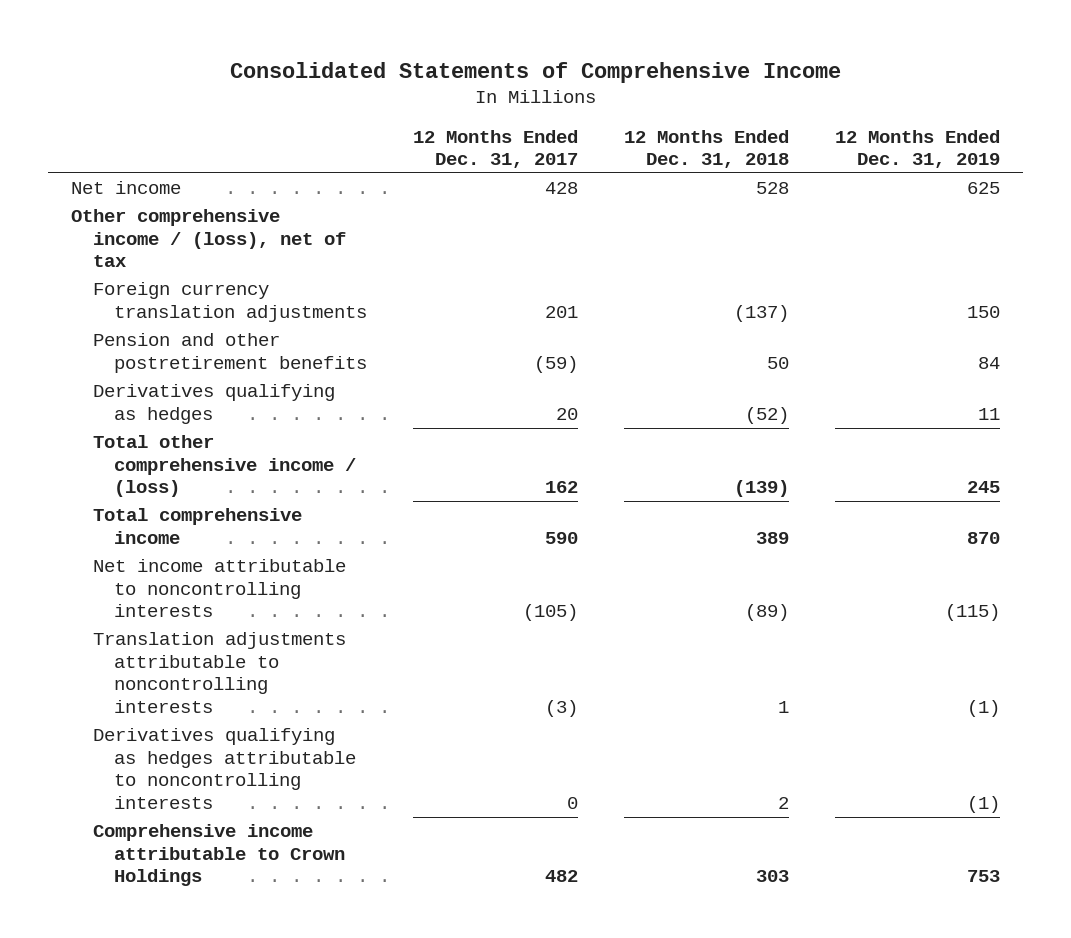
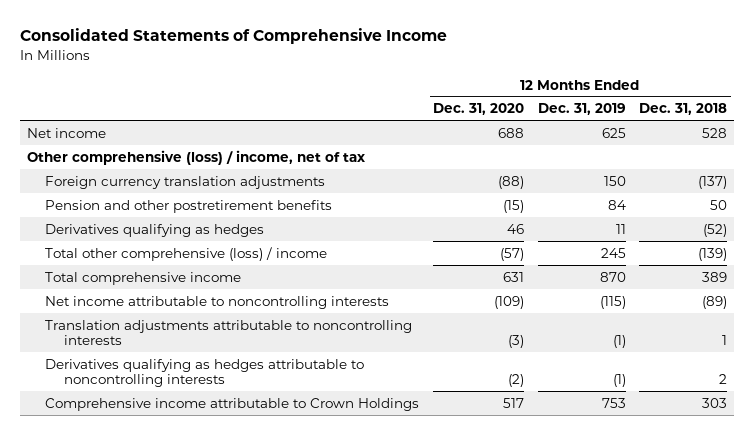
[412,129,578,169] 12 Months Ended Dec. 31, 2017 -> none
none -> [432,103,524,116] Dec. 31, 2020
[71,209,346,268] Other comprehensive income / (loss), net of tax -> [27,149,366,165] Other comprehensive (loss) / income, net of tax
[92,435,356,498] Total other comprehensive income / (loss) -> [45,246,328,261] Total other comprehensive (loss) / income

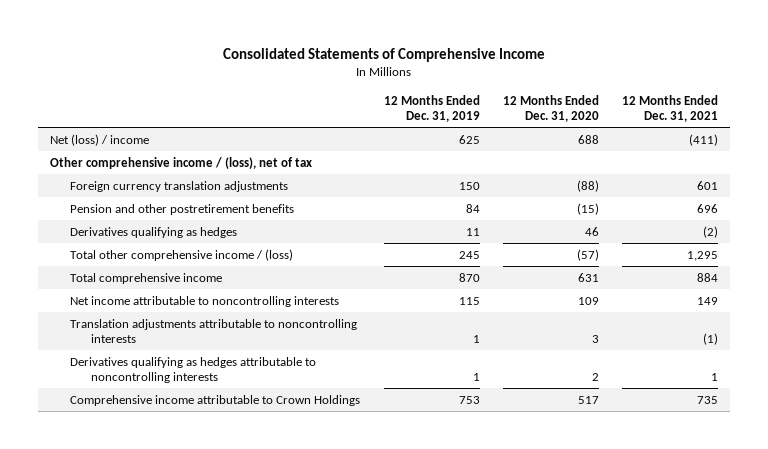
[639,103,728,116] Dec. 31, 2018 -> none
none -> [621,94,718,122] 12 Months Ended Dec. 31, 2021
[27,127,107,138] Net income -> [49,133,149,146] Net (loss) / income
[27,149,366,165] Other comprehensive (loss) / income, net of tax -> [49,156,312,169] Other comprehensive income / (loss), net of tax
[45,246,328,261] Total other comprehensive (loss) / income -> [70,248,294,261] Total other comprehensive income / (loss)
[493,295,524,309] (109) -> [577,296,599,305] 109
[599,295,626,309] (115) -> [458,296,480,305] 115
[507,335,524,349] (3) -> [591,334,599,343] 3
[612,335,626,349] (1) -> [472,334,480,343] 1
[507,374,524,388] (2) -> [591,372,599,381] 2
[612,374,626,388] (1) -> [472,372,480,381] 1

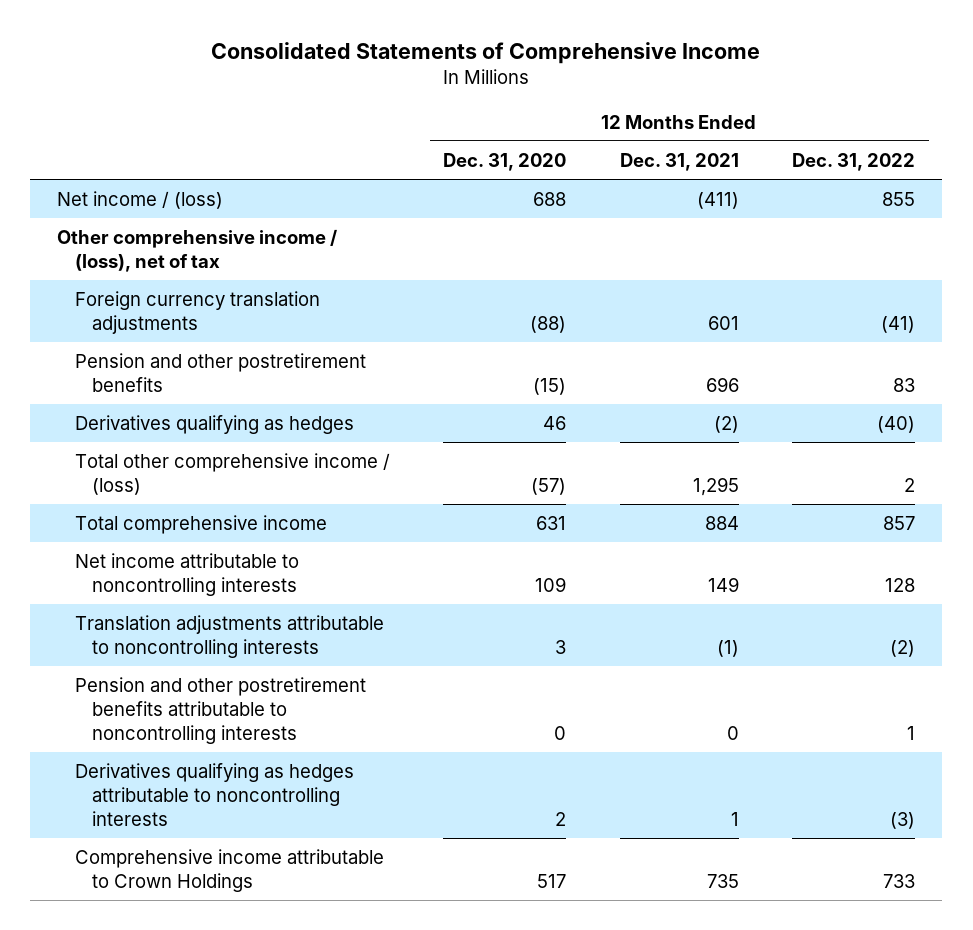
[383,94,480,122] 12 Months Ended Dec. 31, 2019 -> none
none -> [792,152,916,171] Dec. 31, 2022
[49,133,149,146] Net (loss) / income -> [57,190,224,209] Net income / (loss)
none -> [74,676,366,744] Pension and other postretirement benefits attributable to noncontrolling interests

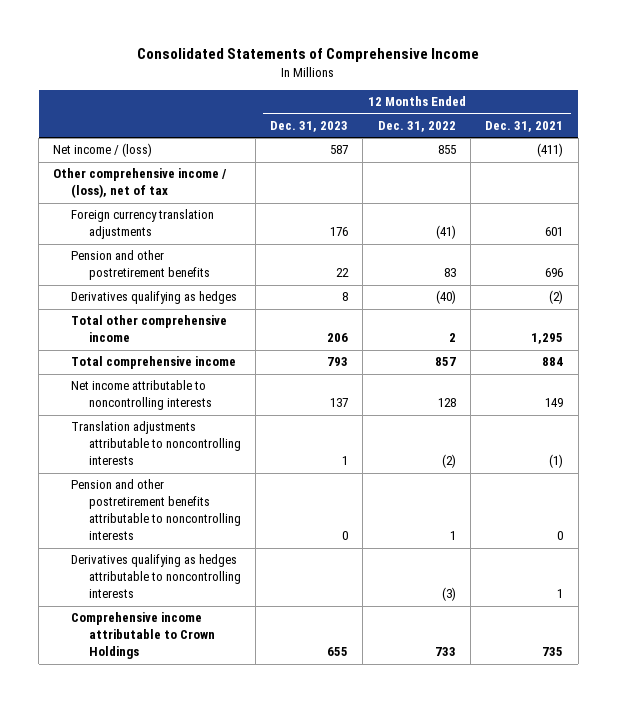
[443,152,567,171] Dec. 31, 2020 -> none
none -> [270,121,349,133] Dec. 31, 2023
[74,452,390,495] Total other comprehensive income / (loss) -> [70,315,227,343] Total other comprehensive income

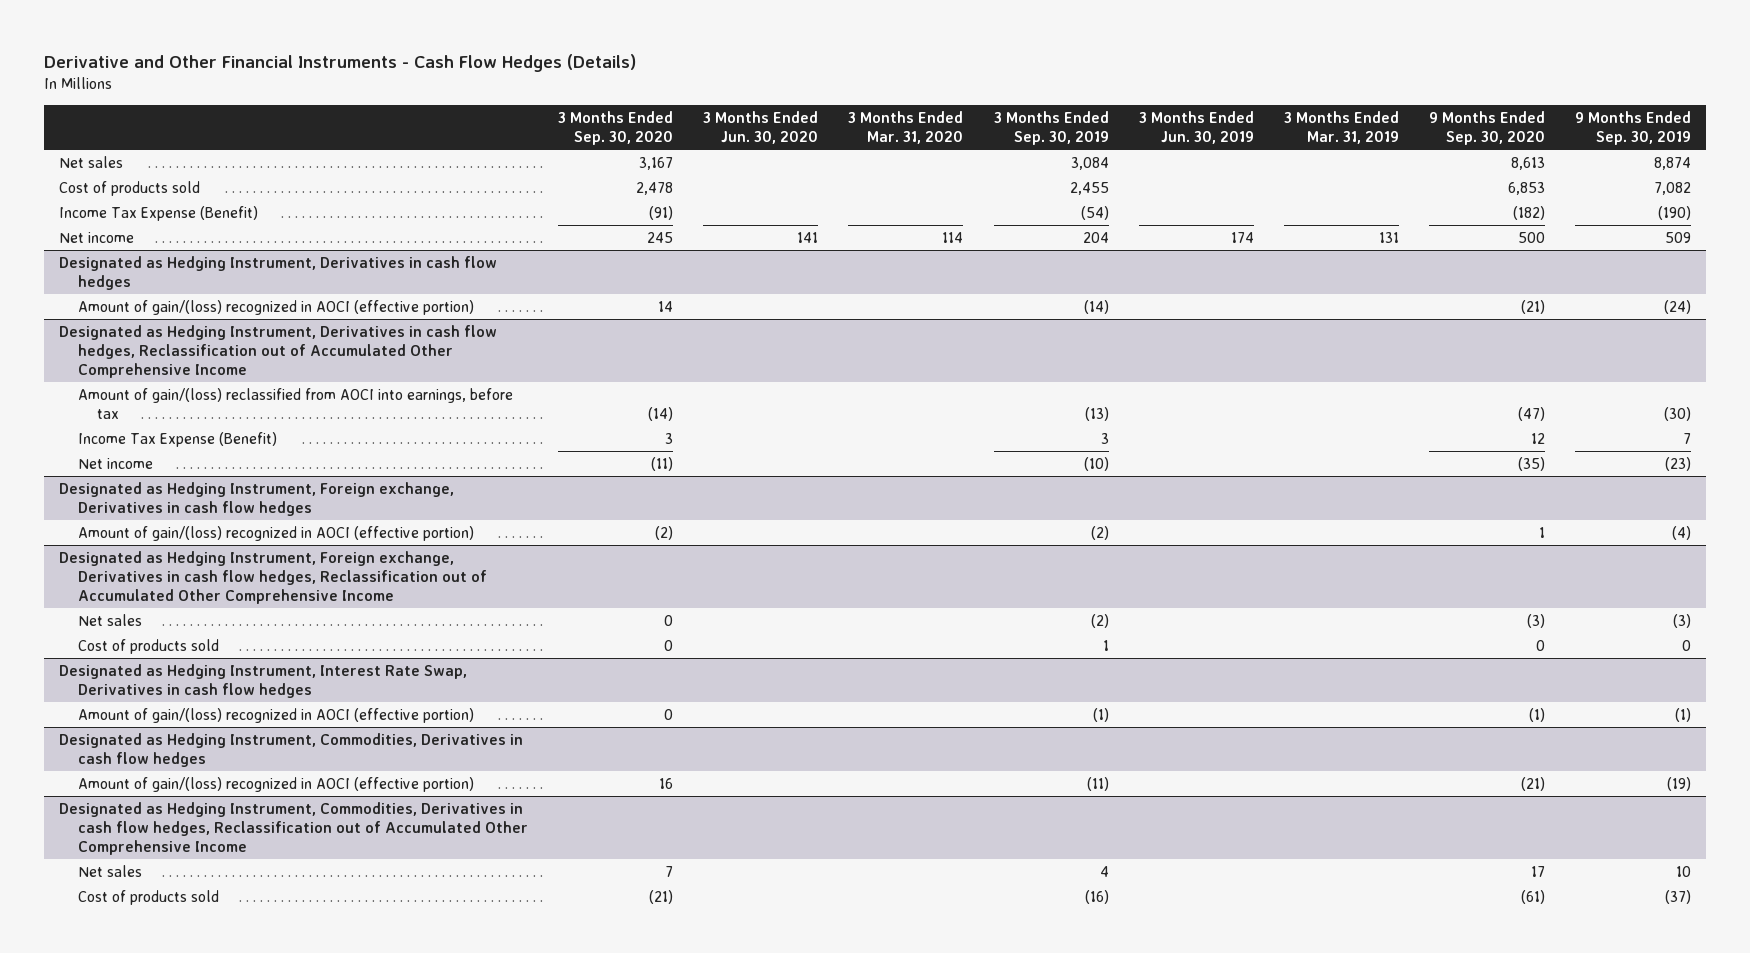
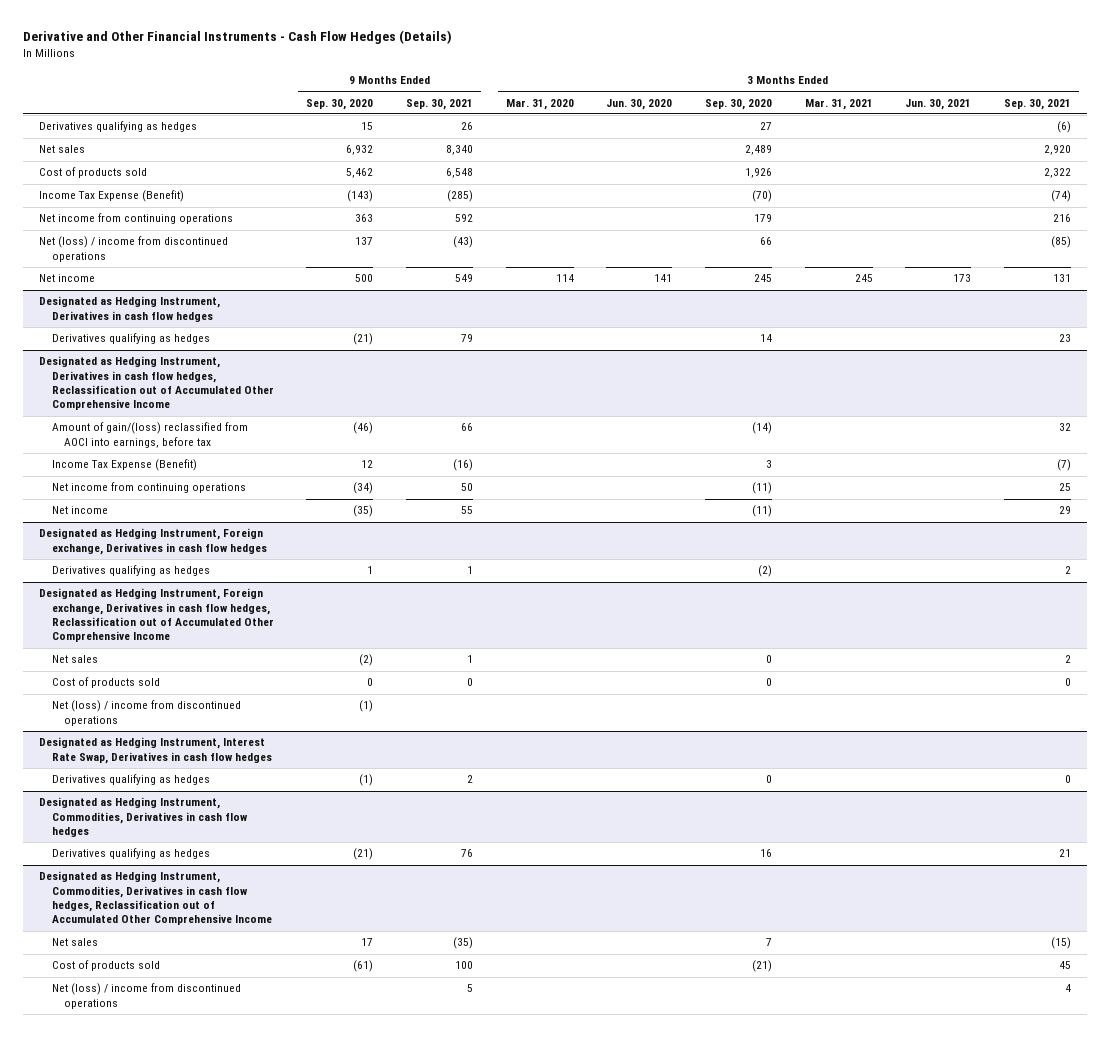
[993,110,1109,145] 3 Months Ended Sep. 30, 2019 -> none
[1138,110,1254,144] 3 Months Ended Jun. 30, 2019 -> none
[1283,110,1399,144] 3 Months Ended Mar. 31, 2019 -> none
[1575,110,1692,145] 9 Months Ended Sep. 30, 2019 -> none
none -> [406,98,474,110] Sep. 30, 2021
none -> [804,98,873,110] Mar. 31, 2021
none -> [905,98,972,110] Jun. 30, 2021
none -> [1004,98,1072,110] Sep. 30, 2021
none -> [39,121,198,133] Derivatives qualifying as hedges
[639,156,674,170] 3,167 -> [745,145,773,156] 2,489
[1511,156,1546,170] 8,613 -> [346,145,374,156] 6,932
[636,181,674,195] 2,478 -> [745,168,773,179] 1,926
[1508,181,1546,195] 6,853 -> [346,168,374,179] 5,462
[649,205,674,220] (91) -> [752,190,773,203] (70)
[1513,205,1546,220] (182) -> [347,190,374,203] (143)
none -> [39,213,234,225] Net income from continuing operations
none -> [39,236,229,262] Net (loss) / income from discontinued operations
[78,299,475,315] Amount of gain/(loss) recognized in AOCI (effective portion) -> [51,333,210,345] Derivatives qualifying as hedges
[1518,406,1546,421] (47) -> [353,422,374,435] (46)
none -> [51,482,246,494] Net income from continuing operations
[78,525,475,541] Amount of gain/(loss) recognized in AOCI (effective portion) -> none
none -> [51,565,210,577] Derivatives qualifying as hedges
[1527,613,1546,628] (3) -> [359,654,374,667] (2)
none -> [51,700,241,726] Net (loss) / income from discontinued operations
[78,707,475,723] Amount of gain/(loss) recognized in AOCI (effective portion) -> none
none -> [51,774,210,786] Derivatives qualifying as hedges
[78,776,475,792] Amount of gain/(loss) recognized in AOCI (effective portion) -> [51,848,210,860] Derivatives qualifying as hedges
none -> [51,983,241,1009] Net (loss) / income from discontinued operations

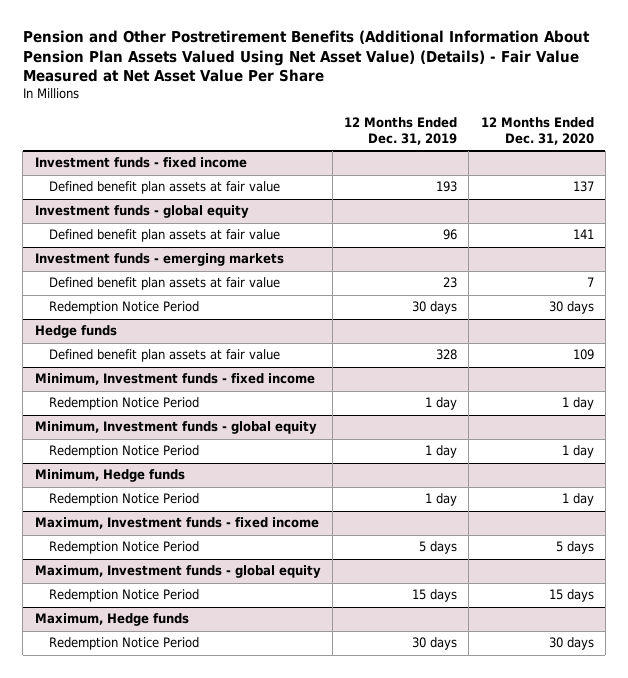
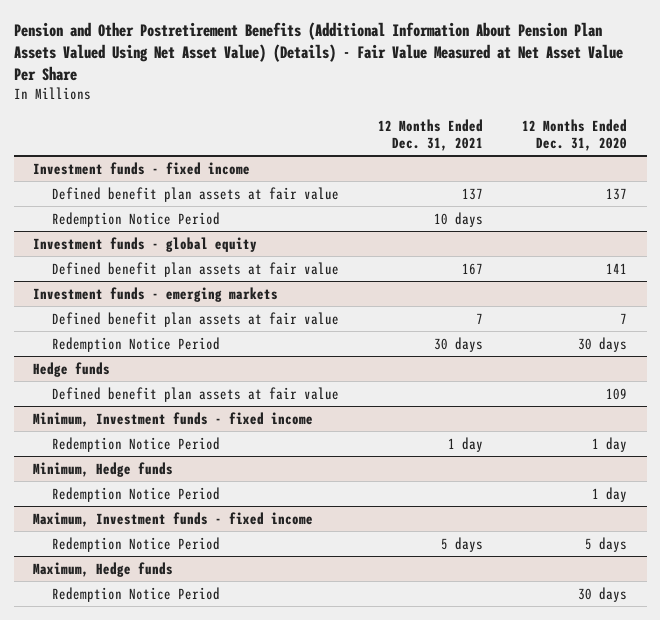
[344,117,458,145] 12 Months Ended Dec. 31, 2019 -> none
none -> [377,119,483,151] 12 Months Ended Dec. 31, 2021
none -> [51,211,220,227] Redemption Notice Period
[34,421,317,435] Minimum, Investment funds - global equity -> none
[48,445,199,459] Redemption Notice Period -> none
[34,565,321,579] Maximum, Investment funds - global equity -> none
[48,589,199,603] Redemption Notice Period -> none

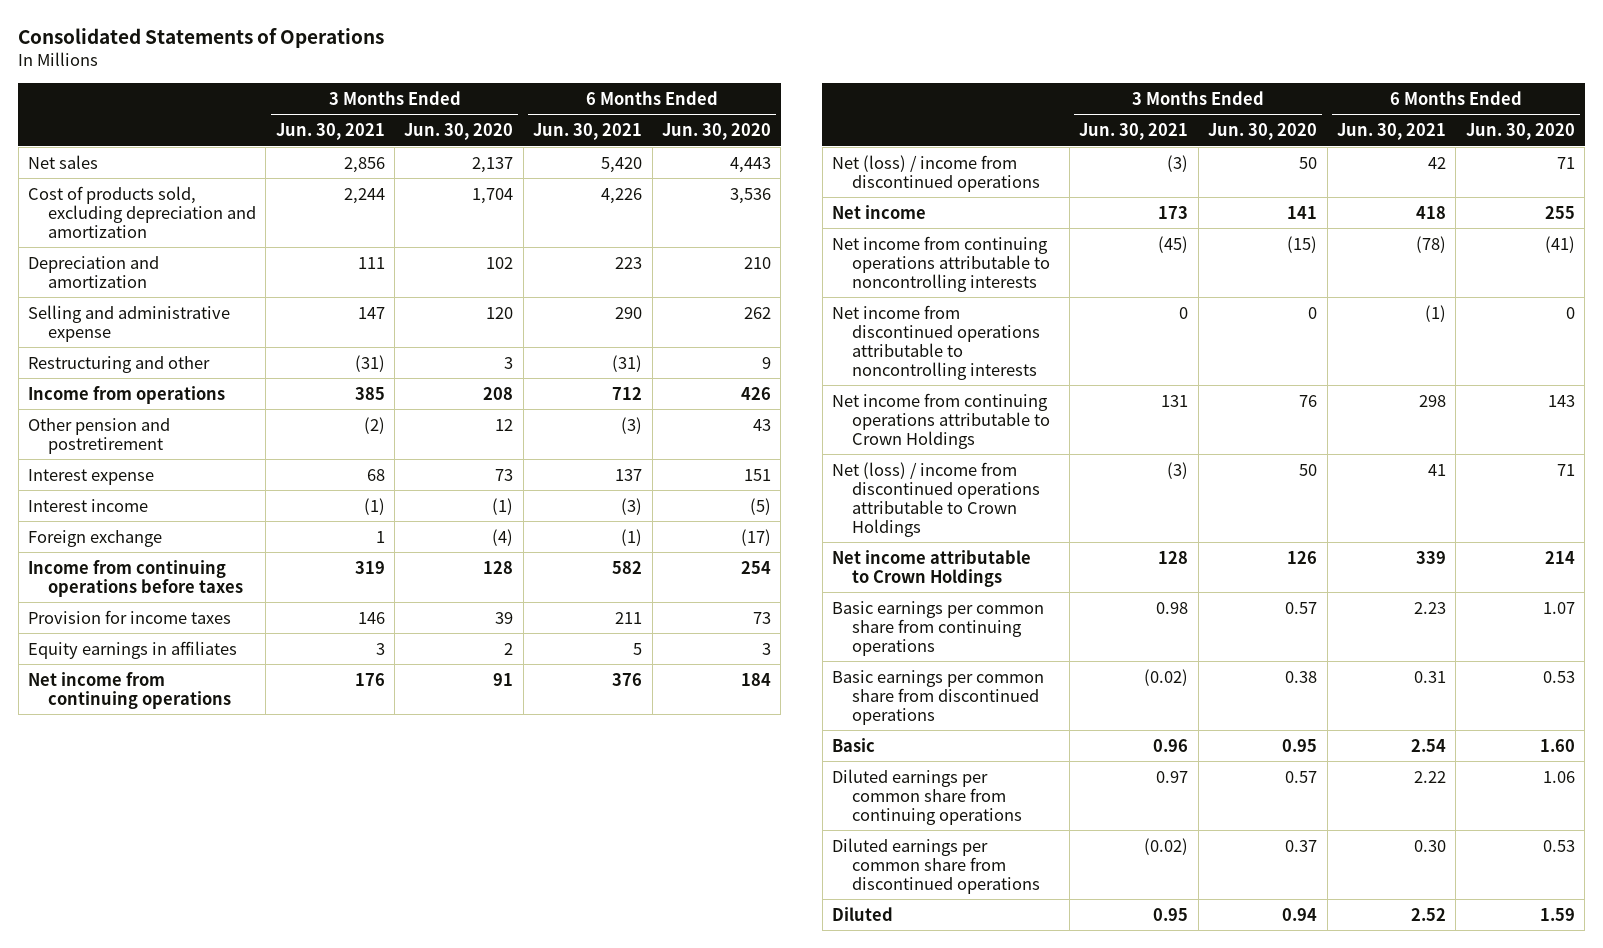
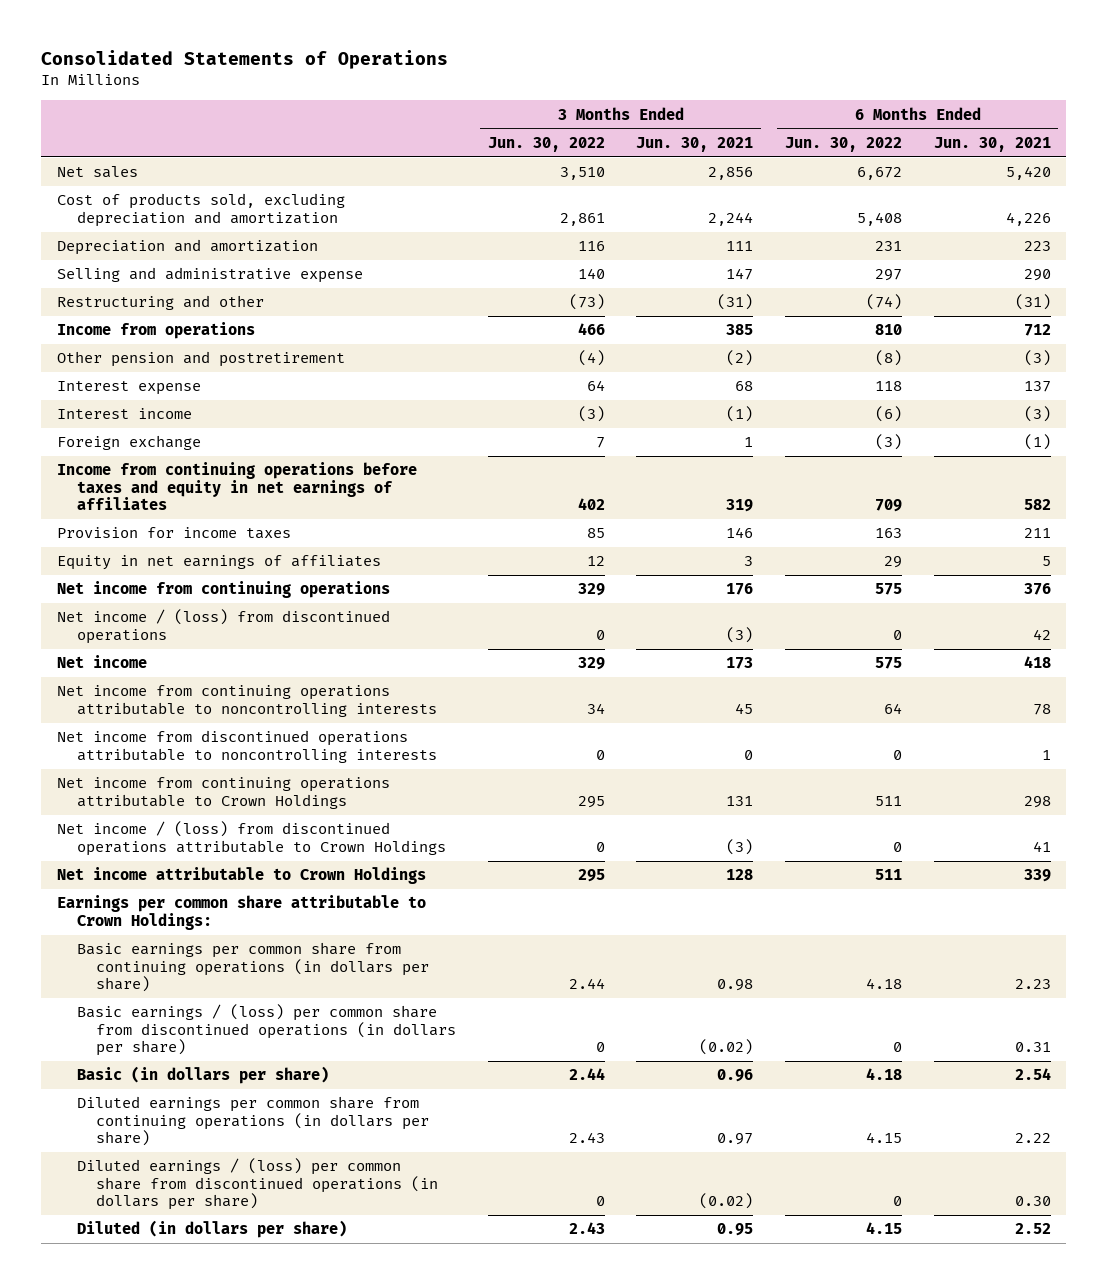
[404,122,514,140] Jun. 30, 2020 -> none
[661,122,771,140] Jun. 30, 2020 -> none
none -> [487,137,605,153] Jun. 30, 2022
none -> [784,137,902,153] Jun. 30, 2022
[28,559,243,597] Income from continuing operations before taxes -> [56,462,417,511] Income from continuing operations before taxes and equity in net earnings of affiliates
[28,640,238,659] Equity earnings in affiliates -> [56,555,381,571] Equity in net earnings of affiliates
[832,154,1040,192] Net (loss) / income from discontinued operations -> [56,609,390,644] Net income / (loss) from discontinued operations
[1158,235,1189,253] (45) -> [735,702,754,714] 45
[1415,235,1446,253] (78) -> [1032,703,1051,715] 78
[1424,304,1446,322] (1) -> [1041,749,1051,760] 1
[832,461,1040,537] Net (loss) / income from discontinued operations attributable to Crown Holdings -> [56,821,446,856] Net income / (loss) from discontinued operations attributable to Crown Holdings
none -> [56,895,426,930] Earnings per common share attributable to Crown Holdings:
[832,600,1045,656] Basic earnings per common share from continuing operations -> [76,942,430,993] Basic earnings per common share from continuing operations (in dollars per share)
[832,669,1045,725] Basic earnings per common share from discontinued operations -> [76,1004,457,1057] Basic earnings / (loss) per common share from discontinued operations (in dollars per share)
[832,737,876,752] Basic -> [76,1066,329,1085] Basic (in dollars per share)
[832,768,1022,825] Diluted earnings per common share from continuing operations -> [76,1096,430,1147] Diluted earnings per common share from continuing operations (in dollars per share)
[832,837,1040,894] Diluted earnings per common share from discontinued operations -> [76,1158,439,1211] Diluted earnings / (loss) per common share from discontinued operations (in dollars per share)
[832,906,894,921] Diluted -> [76,1220,347,1239] Diluted (in dollars per share)

